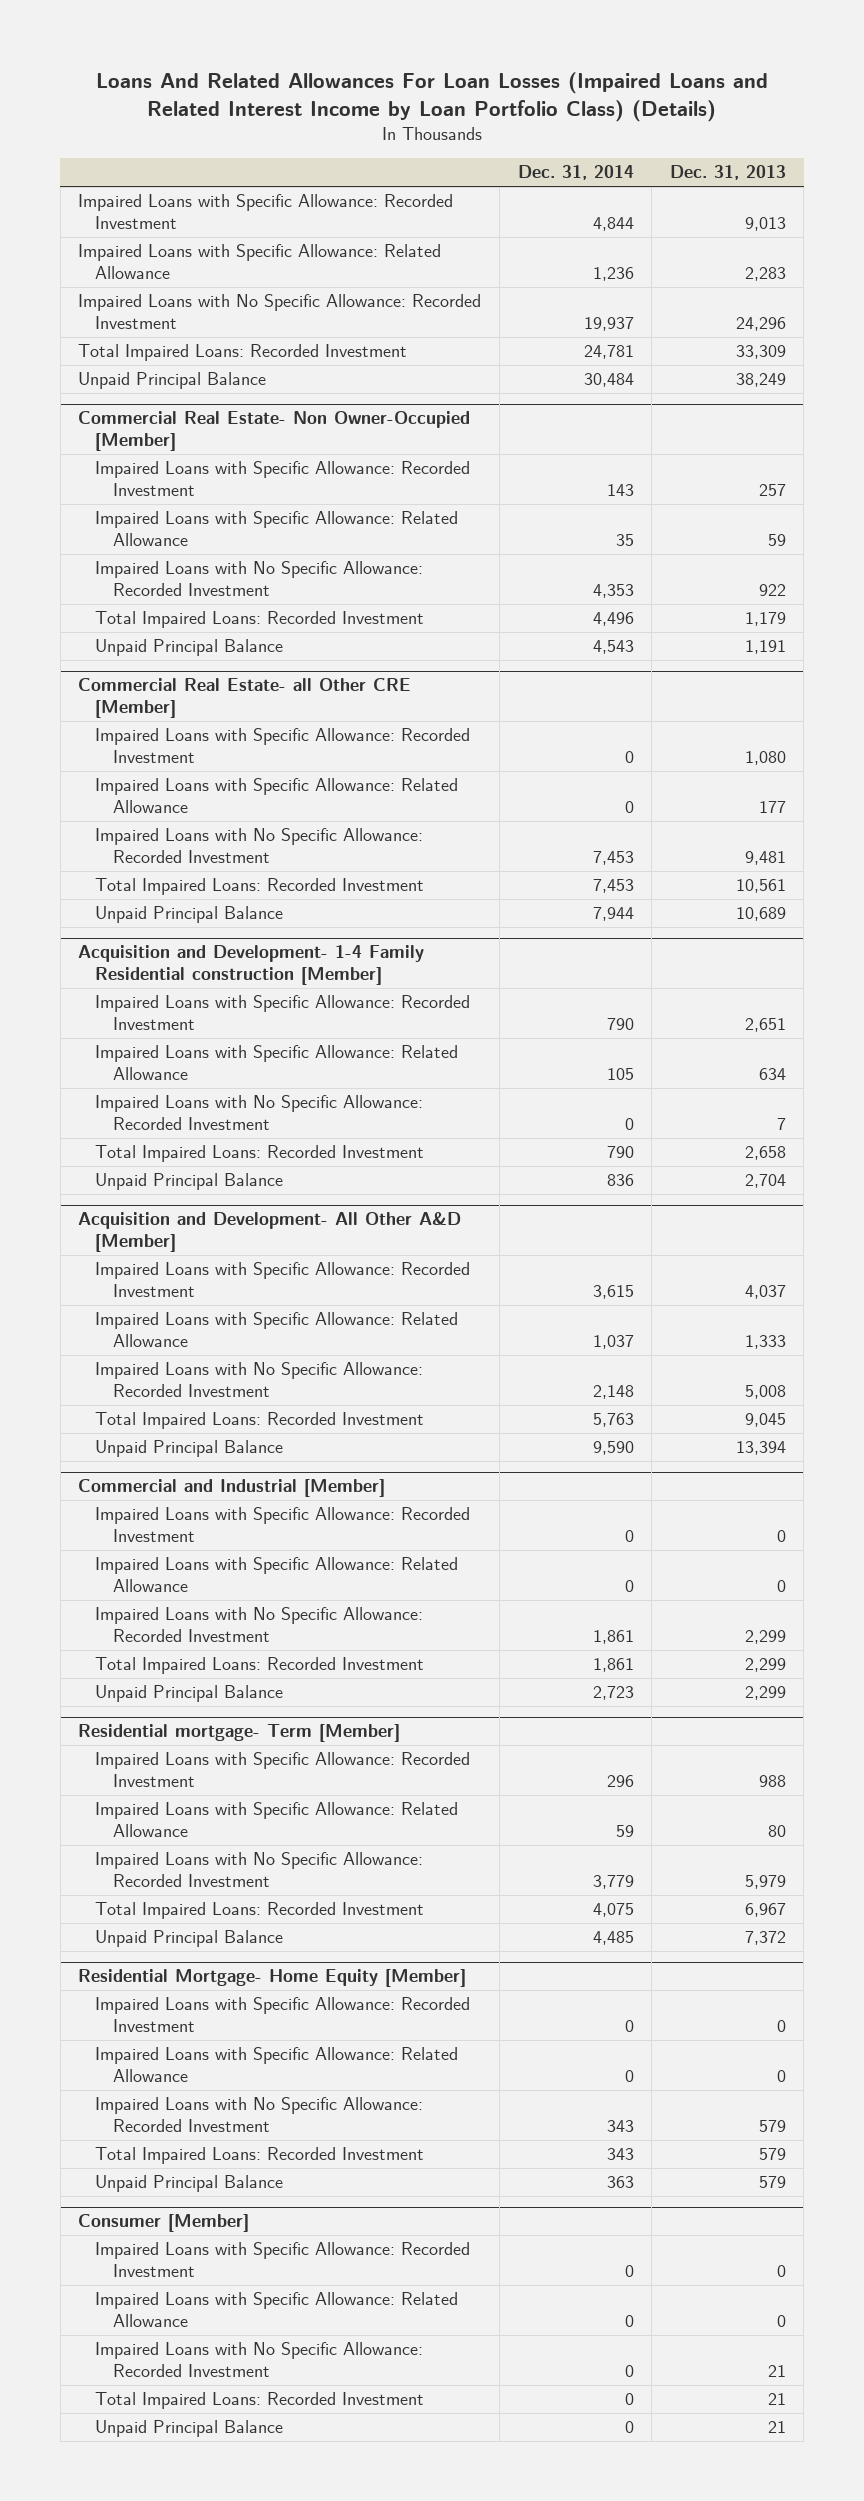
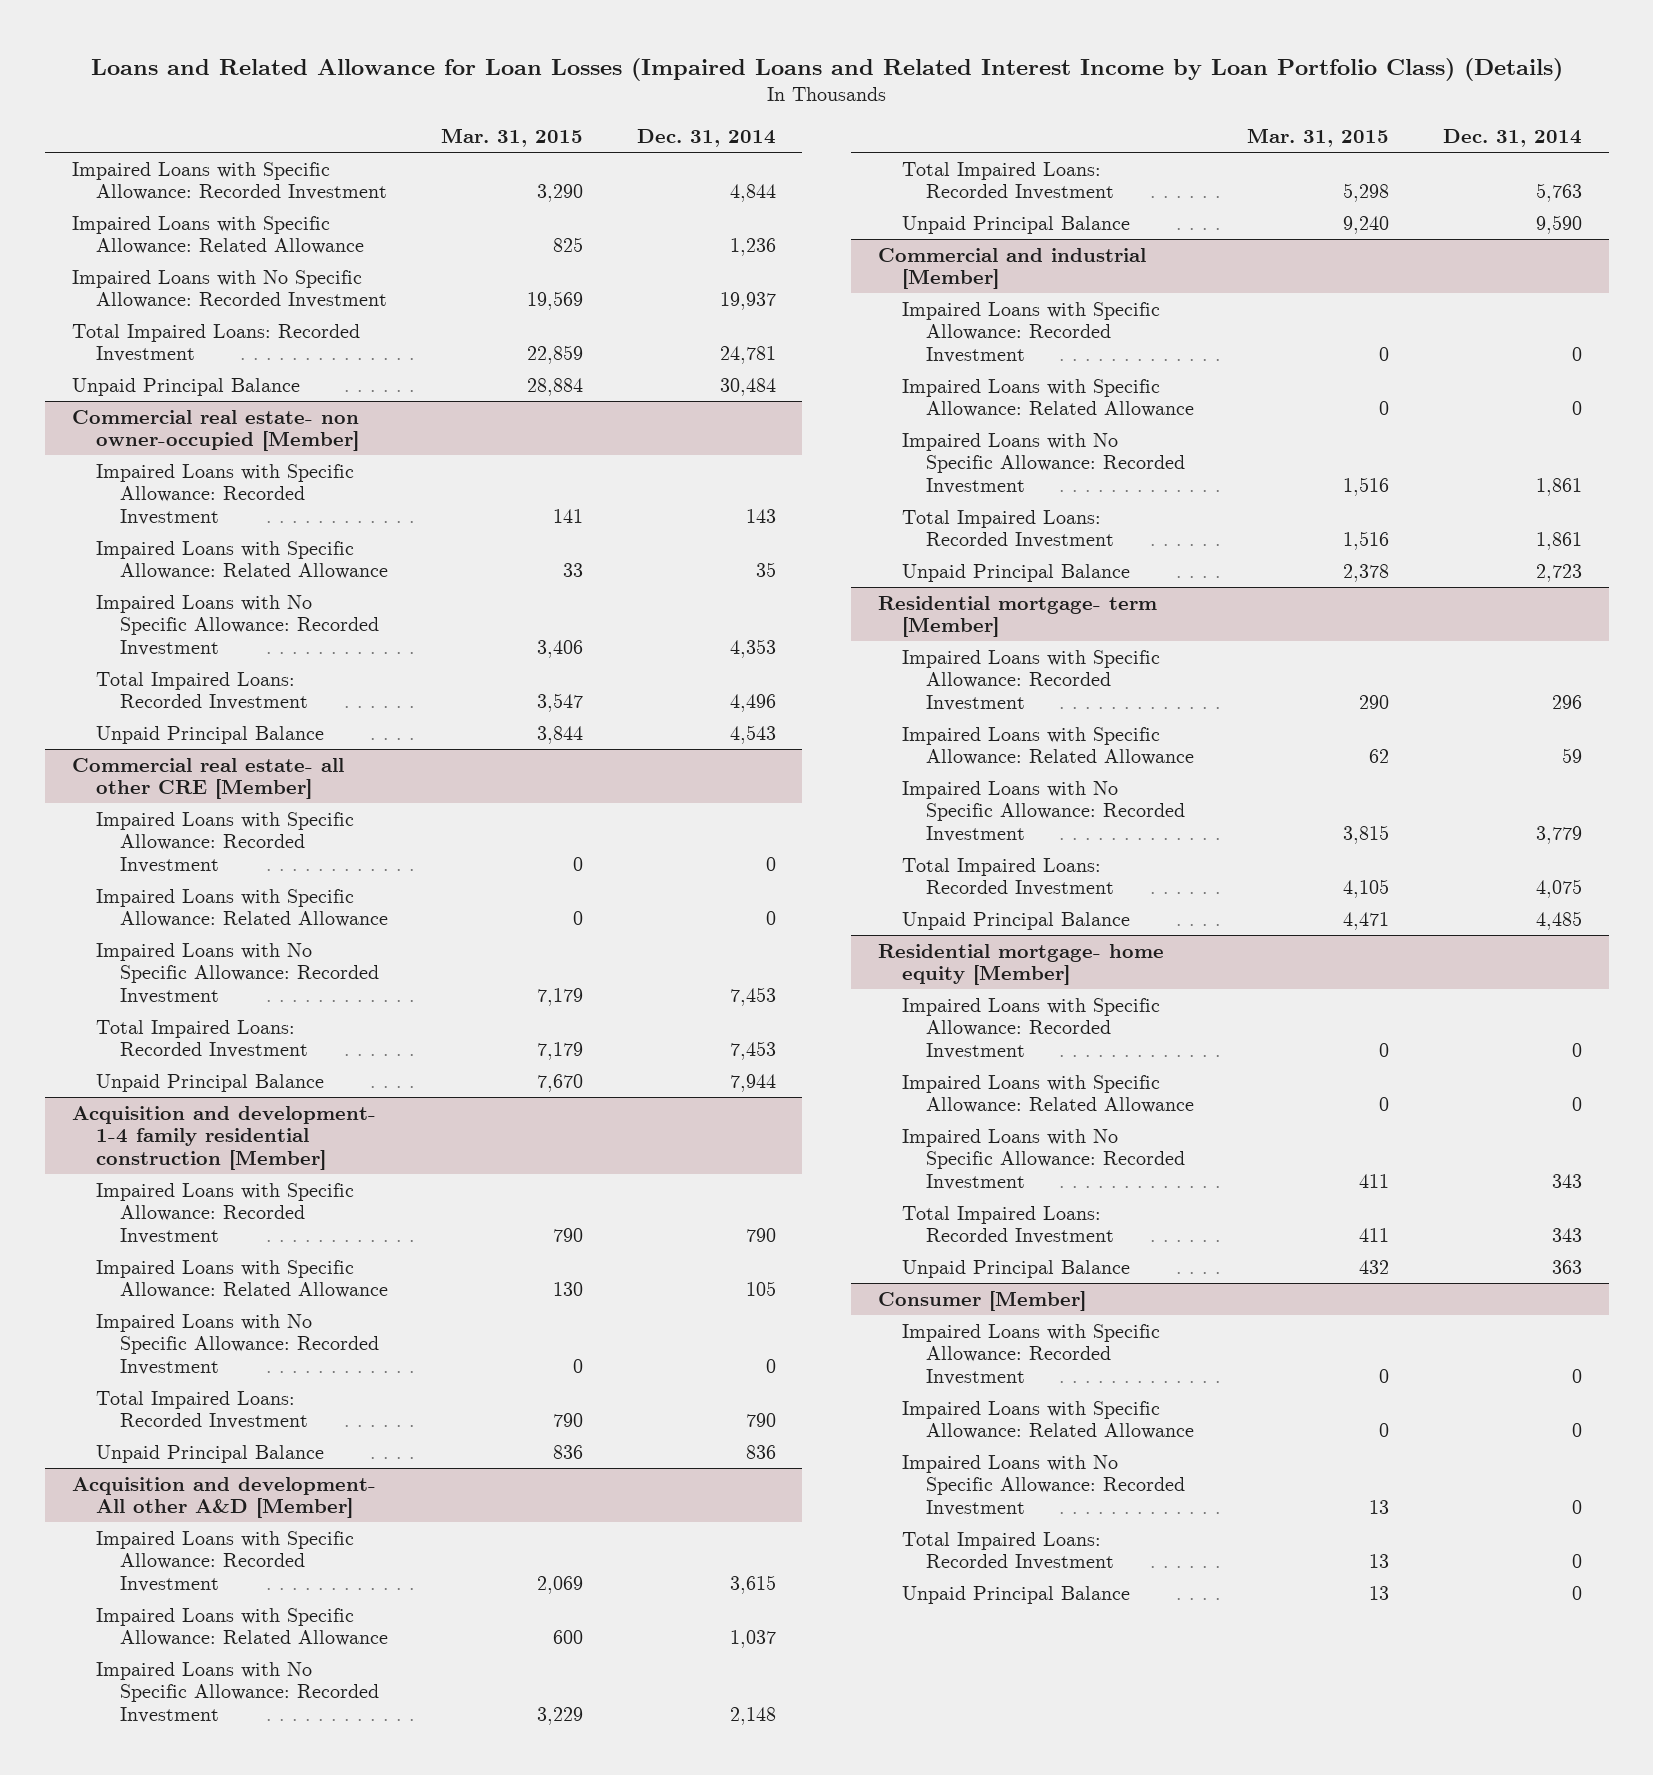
[96,72,769,122] Loans And Related Allowances For Loan Losses (Impaired Loans and Related Interest Income by Loan Portfolio Class) (Details) -> [90,57,1563,81] Loans and Related Allowance for Loan Losses (Impaired Loans and Related Interest Income by Loan Portfolio Class) (Details)
[669,165,786,181] Dec. 31, 2013 -> none
none -> [441,128,584,148] Mar. 31, 2015
[78,411,471,452] Commercial Real Estate- Non Owner-Occupied [Member] -> [71,409,359,452] Commercial real estate- non owner-occupied [Member]
[78,678,412,719] Commercial Real Estate- all Other CRE [Member] -> [71,757,344,800] Commercial real estate- all other CRE [Member]
[78,945,425,986] Acquisition and Development- 1-4 Family Residential construction [Member] -> [71,1105,376,1170] Acquisition and development- 1-4 family residential construction [Member]
[78,1212,462,1253] Acquisition and Development- All Other A&D [Member] -> [71,1476,376,1519] Acquisition and development- All other A&D [Member]
[78,1479,386,1498] Commercial and Industrial [Member] -> [877,247,1146,290] Commercial and industrial [Member]
[78,1724,401,1743] Residential mortgage- Term [Member] -> [877,595,1157,638] Residential mortgage- term [Member]
[78,1969,467,1988] Residential Mortgage- Home Equity [Member] -> [877,943,1164,986] Residential mortgage- home equity [Member]

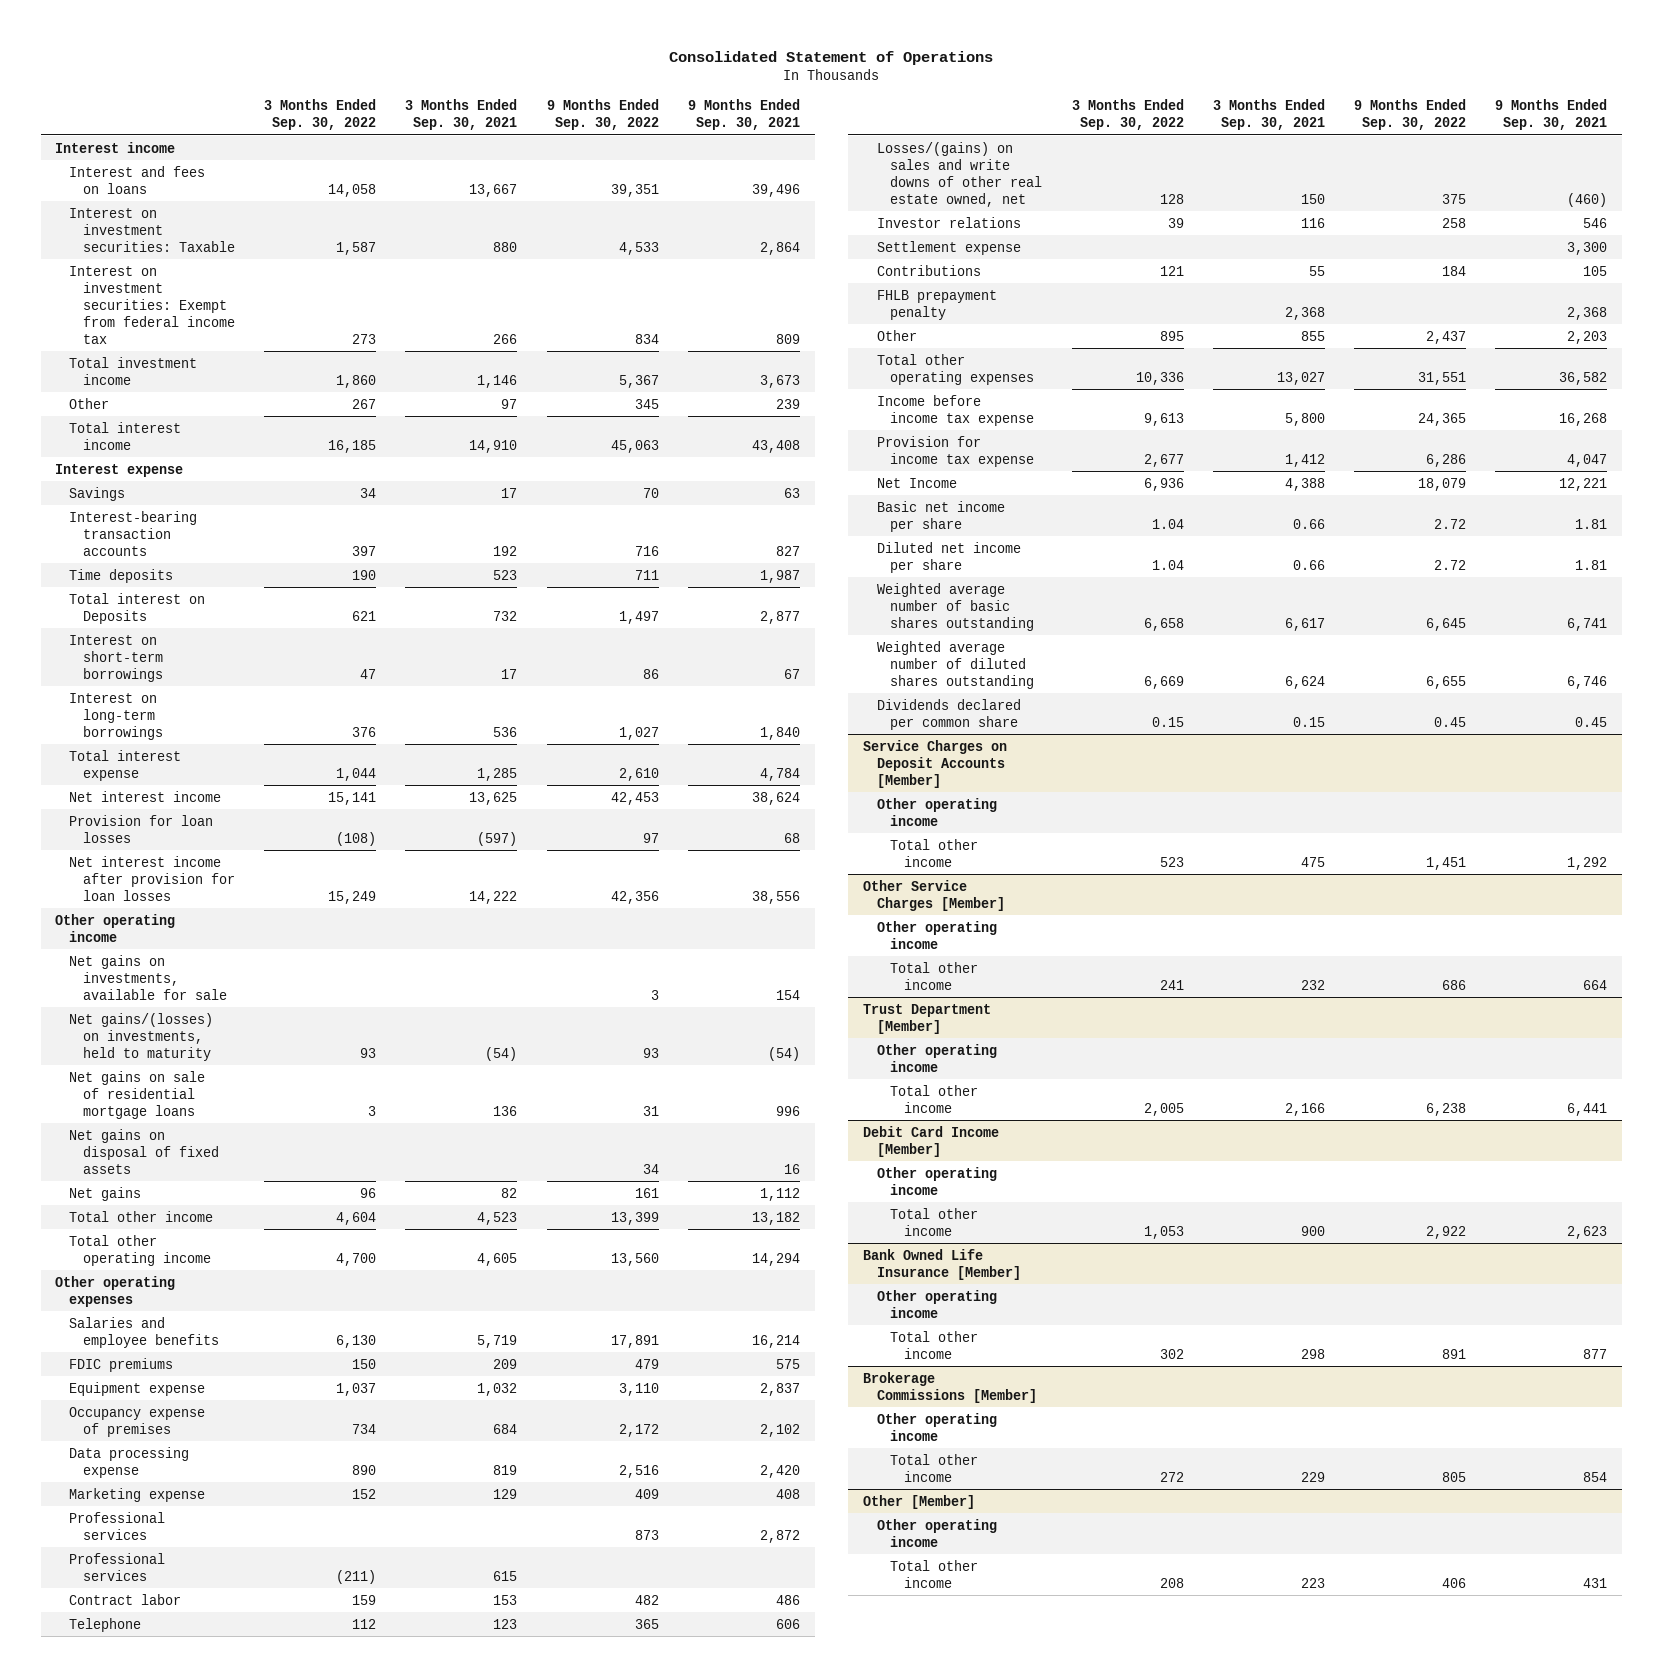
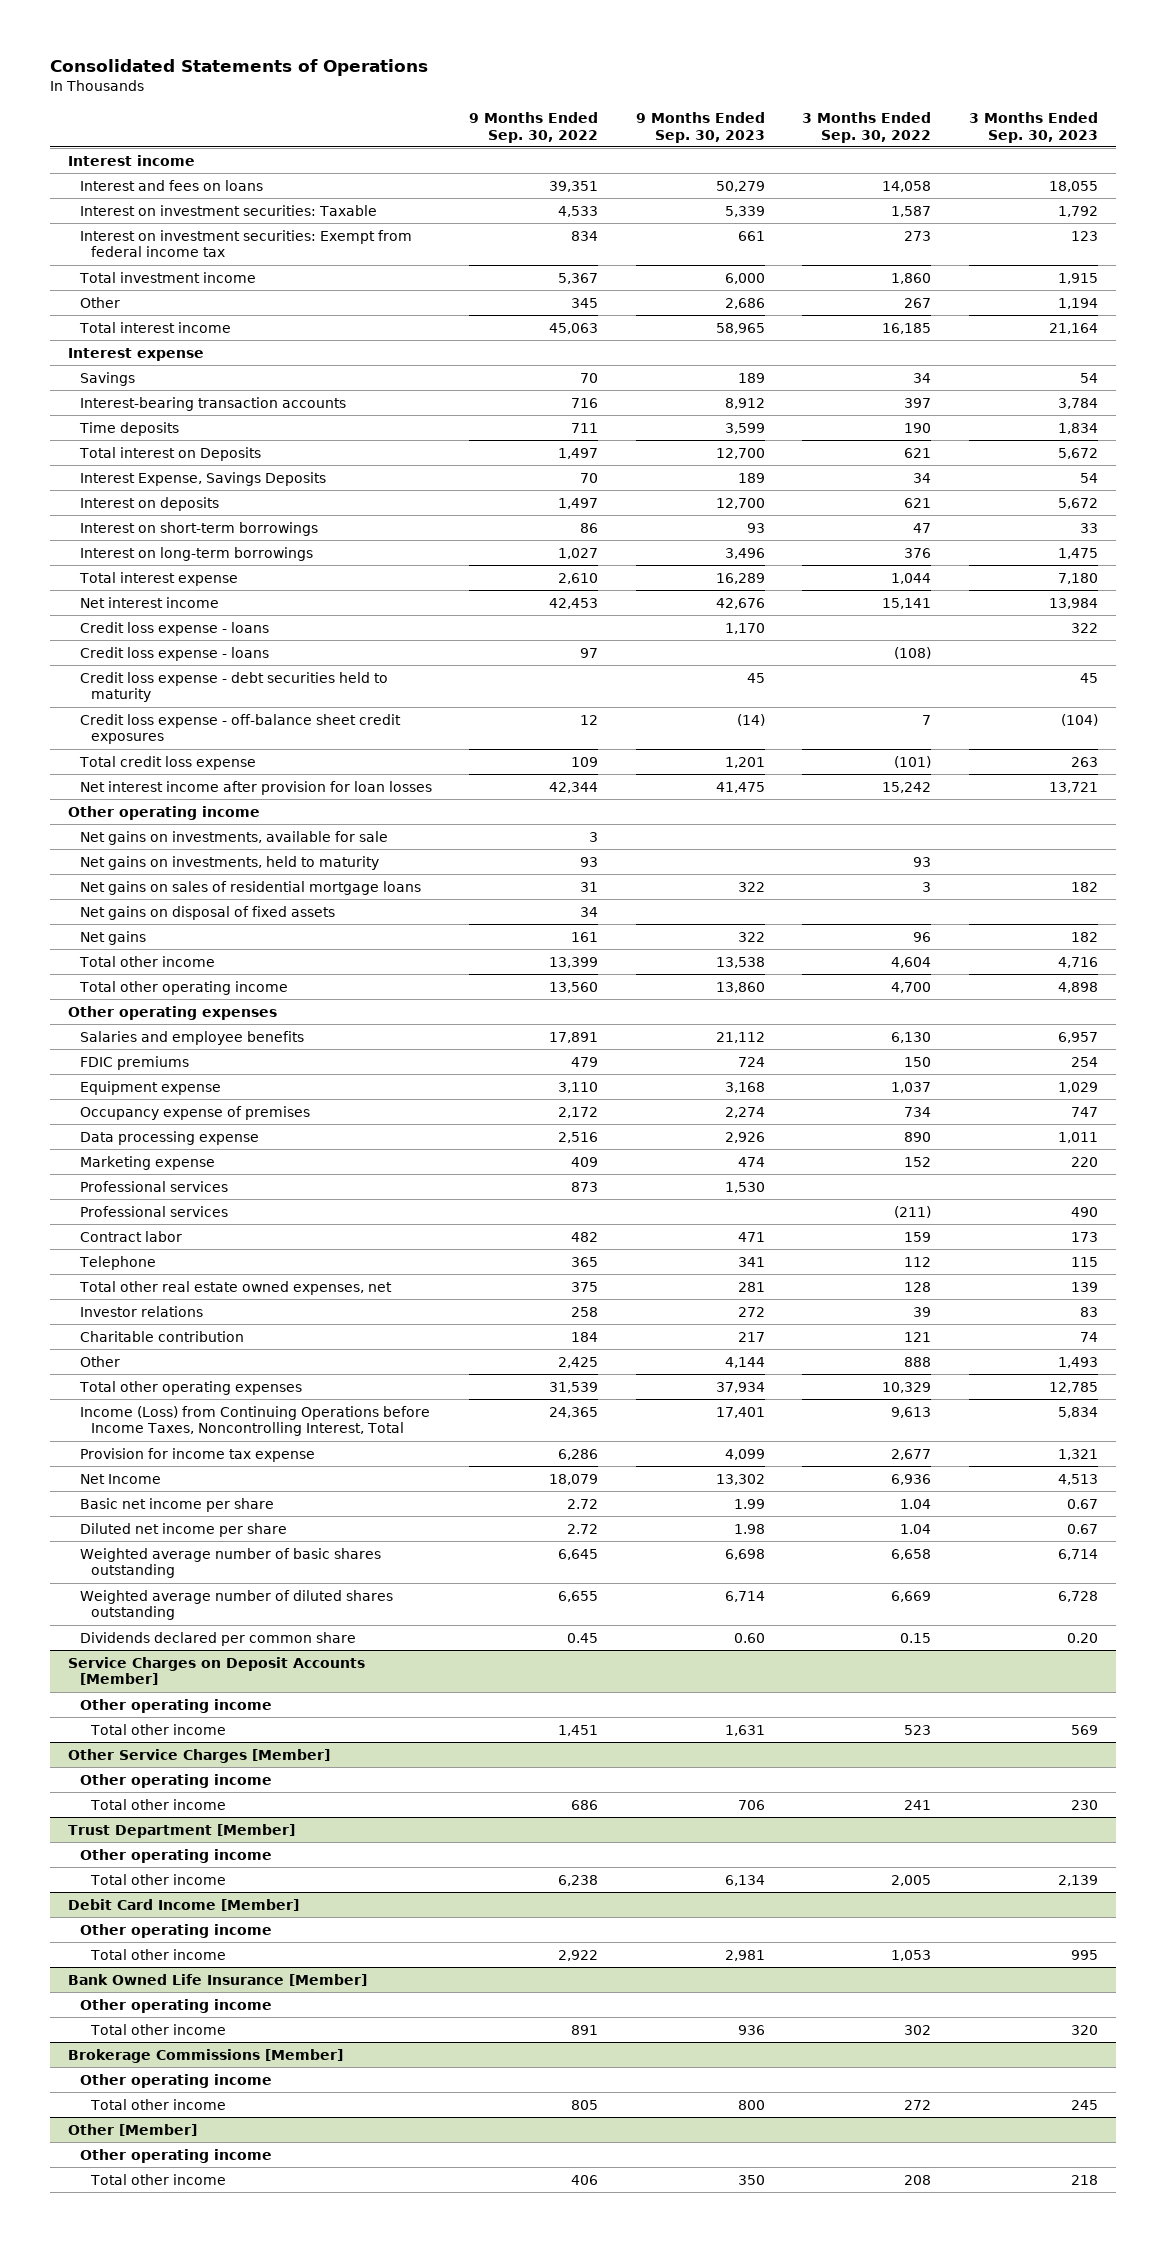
[669,50,994,65] Consolidated Statement of Operations -> [49,58,428,76] Consolidated Statements of Operations
[405,98,518,131] 3 Months Ended Sep. 30, 2021 -> none
[687,98,800,131] 9 Months Ended Sep. 30, 2021 -> none
none -> [635,111,765,143] 9 Months Ended Sep. 30, 2023
none -> [968,111,1098,143] 3 Months Ended Sep. 30, 2023
none -> [79,471,326,486] Interest Expense, Savings Deposits
none -> [79,496,219,511] Interest on deposits
none -> [79,621,269,636] Credit loss expense - loans
[69,814,214,843] Provision for loan losses -> [79,646,269,661] Credit loss expense - loans
none -> [79,671,388,703] Credit loss expense - debt securities held to maturity
none -> [79,713,401,745] Credit loss expense - off-balance sheet credit exposures
none -> [78,755,256,770] Total credit loss expense
[328,890,377,904] 15,249 -> [882,781,932,793] 15,242
[610,890,659,904] 42,356 -> [549,781,599,793] 42,344
[69,1012,214,1061] Net gains/(losses) on investments, held to maturity -> [79,855,379,870] Net gains on investments, held to maturity
[69,1070,206,1119] Net gains on sale of residential mortgage loans -> [79,880,421,895] Net gains on sales of residential mortgage loans
[876,141,1043,207] Losses/(gains) on sales and write downs of other real estate owned, net -> [78,1280,392,1295] Total other real estate owned expenses, net
[876,240,1021,255] Settlement expense -> none
[876,289,997,320] FHLB prepayment penalty -> none
[876,264,981,276] Contributions -> [79,1330,244,1342] Charitable contribution
[1159,330,1184,341] 895 -> [904,1356,932,1367] 888
[1426,330,1467,344] 2,437 -> [558,1356,599,1368] 2,425
[1135,371,1184,385] 10,336 -> [882,1381,932,1393] 10,329
[1418,371,1467,385] 31,551 -> [549,1381,599,1393] 31,539
[876,394,1035,426] Income before income tax expense -> [79,1405,430,1437] Income (Loss) from Continuing Operations before Income Taxes, Noncontrolling Interest, Total

